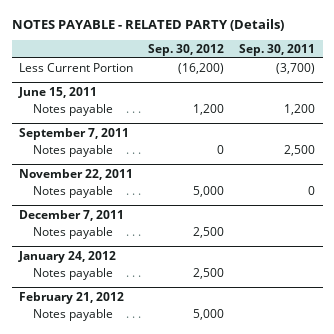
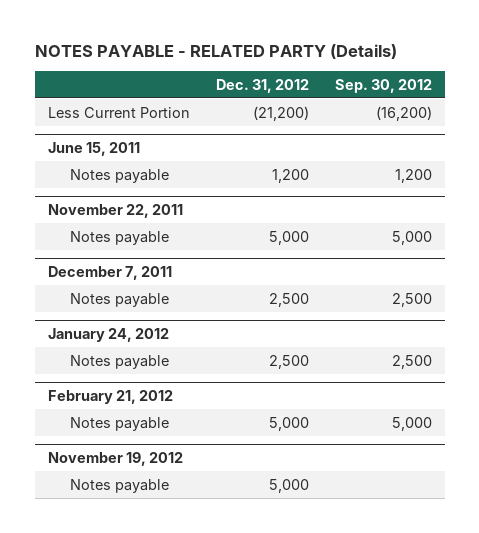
[239,43,316,56] Sep. 30, 2011 -> none
none -> [215,78,309,93] Dec. 31, 2012
[19,127,130,140] September 7, 2011 -> none
[32,144,113,157] Notes payable -> none
none -> [47,451,183,466] November 19, 2012
none -> [70,478,170,493] Notes payable

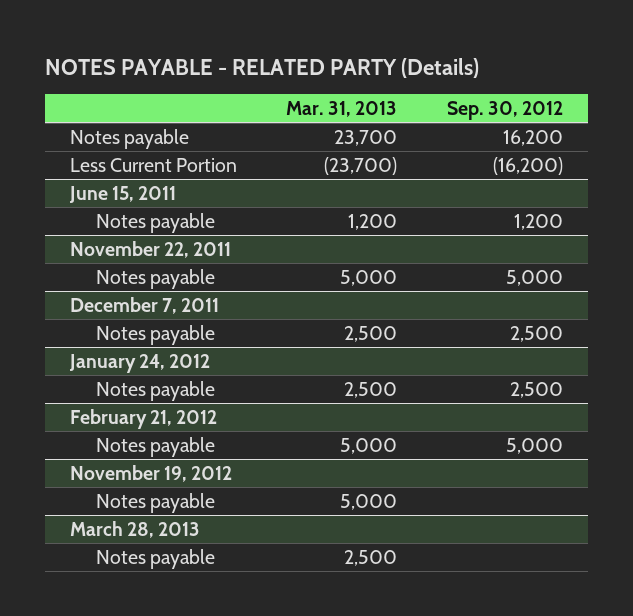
[215,78,309,93] Dec. 31, 2012 -> none
none -> [286,100,398,117] Mar. 31, 2013
none -> [69,128,189,149] Notes payable
none -> [69,520,200,538] March 28, 2013
none -> [96,548,216,569] Notes payable

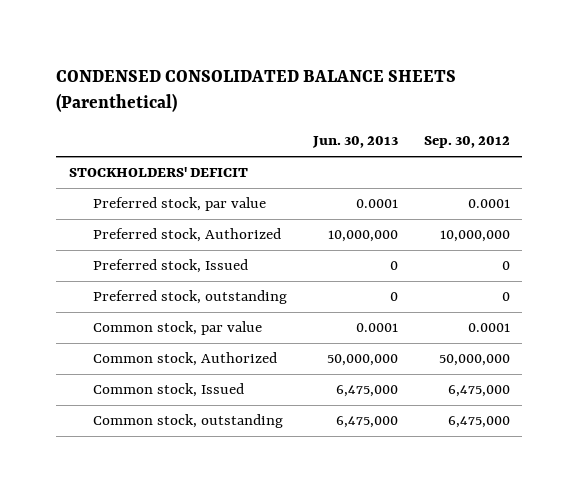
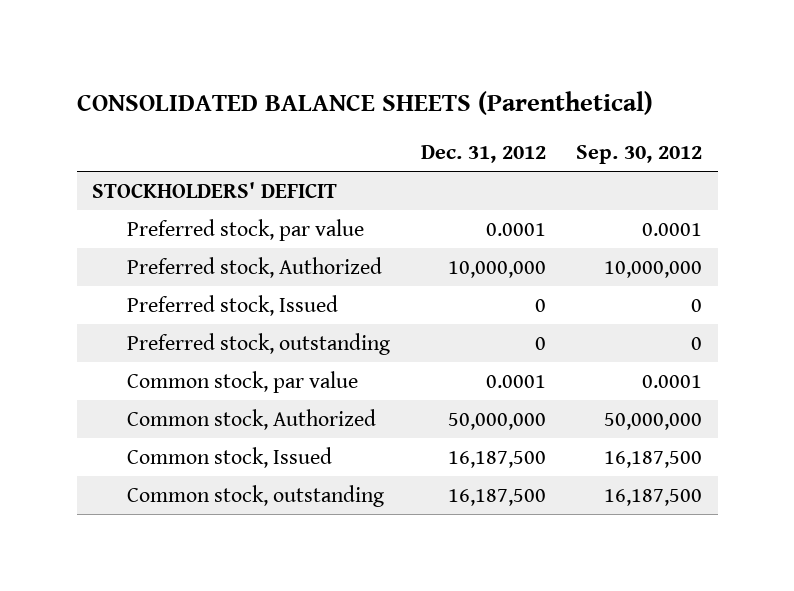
[56,70,457,113] CONDENSED CONSOLIDATED BALANCE SHEETS (Parenthetical) -> [76,90,653,115] CONSOLIDATED BALANCE SHEETS (Parenthetical)
[311,136,398,149] Jun. 30, 2013 -> none
none -> [420,144,546,163] Dec. 31, 2012
[447,385,510,398] 6,475,000 -> [604,450,703,468] 16,187,500
[447,416,510,429] 6,475,000 -> [604,488,703,506] 16,187,500

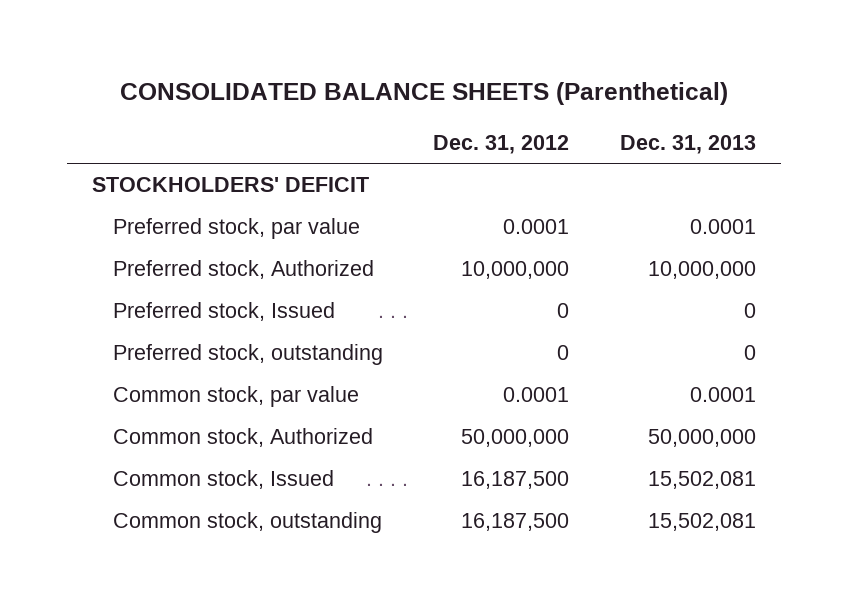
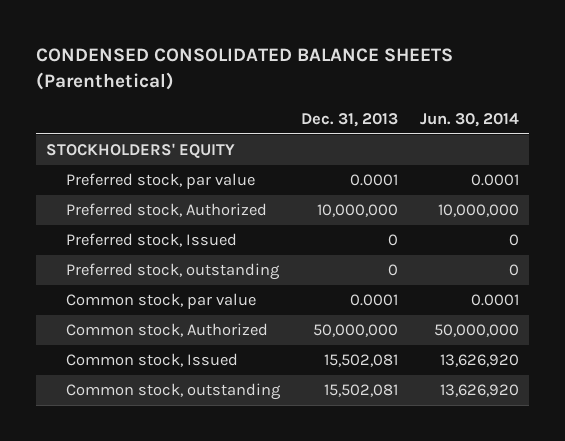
[119,81,728,105] CONSOLIDATED BALANCE SHEETS (Parenthetical) -> [35,48,453,90] CONDENSED CONSOLIDATED BALANCE SHEETS (Parenthetical)
[433,134,570,154] Dec. 31, 2012 -> none
none -> [419,112,519,127] Jun. 30, 2014
[92,177,370,193] STOCKHOLDERS' DEFICIT -> [46,143,236,159] STOCKHOLDERS' EQUITY

